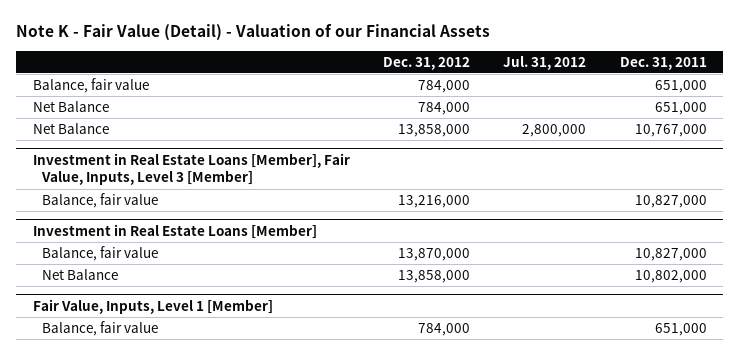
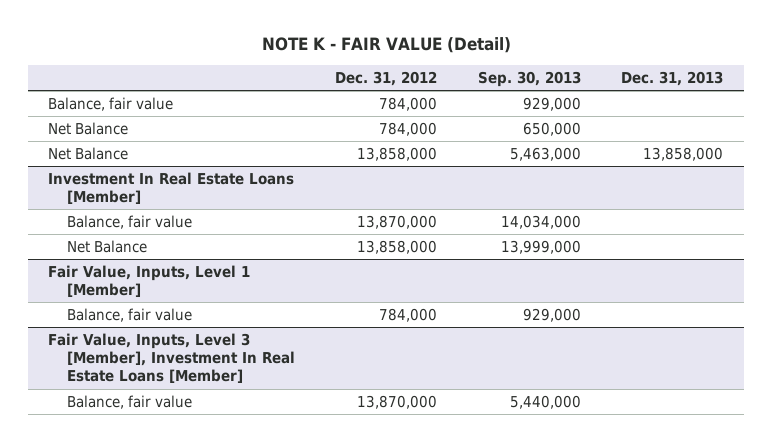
[15,23,490,41] Note K - Fair Value (Detail) - Valuation of our Financial Assets -> [261,37,511,54] NOTE K - FAIR VALUE (Detail)
[503,55,587,70] Jul. 31, 2012 -> none
[619,56,707,70] Dec. 31, 2011 -> none
none -> [477,70,581,87] Sep. 30, 2013
none -> [621,70,724,86] Dec. 31, 2013
[32,152,350,186] Investment in Real Estate Loans [Member], Fair Value, Inputs, Level 3 [Member] -> none
[42,193,159,209] Balance, fair value -> none
[32,223,317,239] Investment in Real Estate Loans [Member] -> [48,171,295,205] Investment In Real Estate Loans [Member]
none -> [48,332,295,384] Fair Value, Inputs, Level 3 [Member], Investment In Real Estate Loans [Member]
none -> [66,394,192,409] Balance, fair value

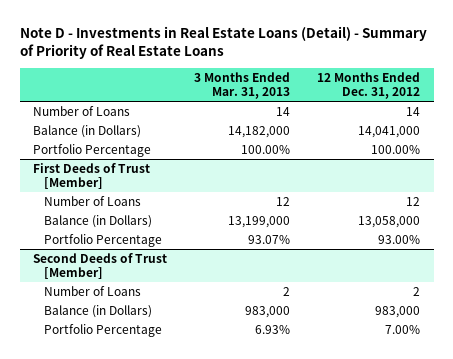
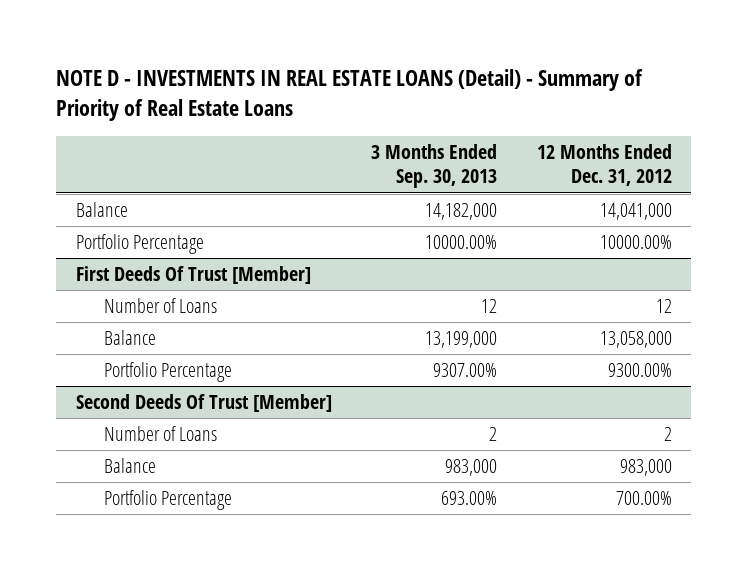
[19,25,427,60] Note D - Investments in Real Estate Loans (Detail) - Summary of Priority of Real Estate Loans -> [56,69,644,122] NOTE D - INVESTMENTS IN REAL ESTATE LOANS (Detail) - Summary of Priority of Real Estate Loans
[194,71,291,100] 3 Months Ended Mar. 31, 2013 -> none
none -> [371,143,498,189] 3 Months Ended Sep. 30, 2013
[33,105,131,116] Number of Loans -> none
[33,124,142,138] Balance (in Dollars) -> [76,201,129,217] Balance
[371,144,421,154] 100.00% -> [599,234,672,249] 10000.00%
[33,162,151,190] First Deeds of Trust [Member] -> [76,265,312,284] First Deeds Of Trust [Member]
[44,214,153,228] Balance (in Dollars) -> [104,329,157,345] Balance
[378,234,421,244] 93.00% -> [607,362,672,377] 9300.00%
[33,252,168,280] Second Deeds of Trust [Member] -> [76,393,333,412] Second Deeds Of Trust [Member]
[44,304,153,318] Balance (in Dollars) -> [104,457,157,473] Balance
[385,324,421,334] 7.00% -> [615,490,672,505] 700.00%

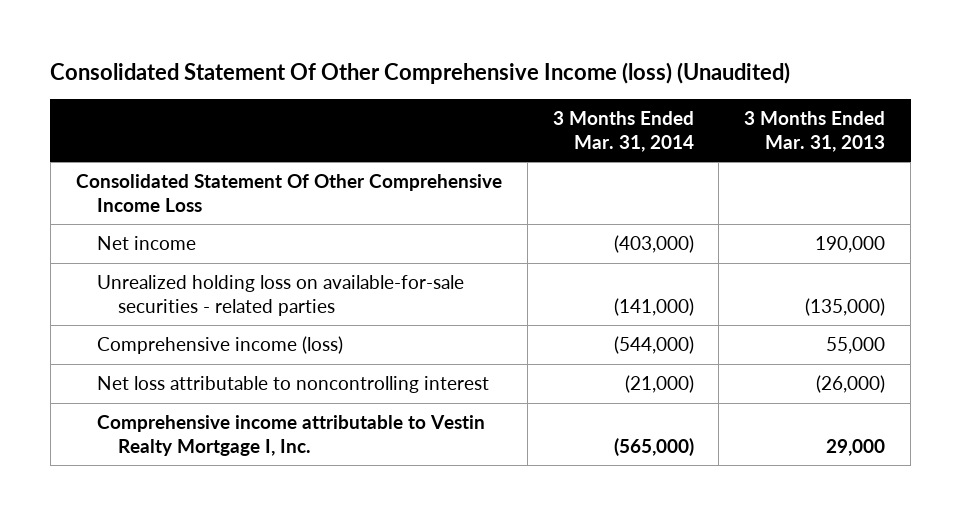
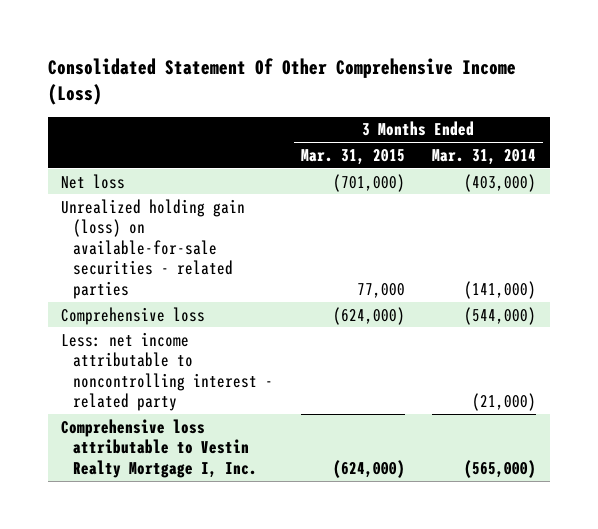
[50,61,791,84] Consolidated Statement Of Other Comprehensive Income (loss) (Unaudited) -> [47,57,516,105] Consolidated Statement Of Other Comprehensive Income (Loss)
[744,110,886,152] 3 Months Ended Mar. 31, 2013 -> none
none -> [300,148,405,165] Mar. 31, 2015
[75,174,502,212] Consolidated Statement Of Other Comprehensive Income Loss -> none
[96,236,196,251] Net income -> [61,173,126,189] Net loss
[96,275,464,316] Unrealized holding loss on available-for-sale securities - related parties -> [61,198,246,300] Unrealized holding gain (loss) on available-for-sale securities - related parties
[96,336,343,355] Comprehensive income (loss) -> [61,306,206,325] Comprehensive loss
[96,376,489,394] Net loss attributable to noncontrolling interest -> [61,331,274,412] Less: net income attributable to noncontrolling interest - related party
[96,415,485,456] Comprehensive income attributable to Vestin Realty Mortgage I, Inc. -> [61,418,258,478] Comprehensive loss attributable to Vestin Realty Mortgage I, Inc.

